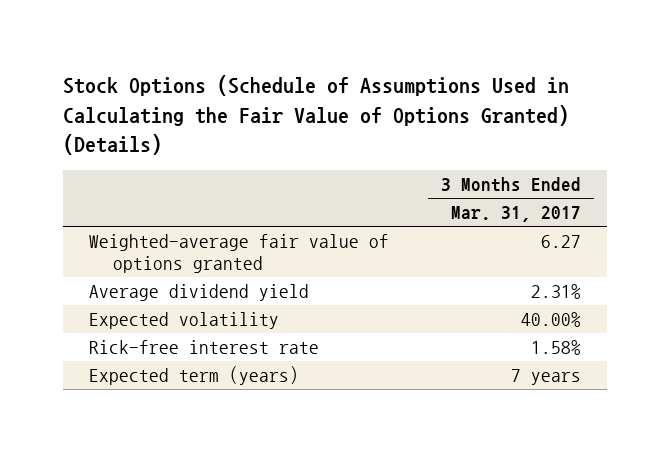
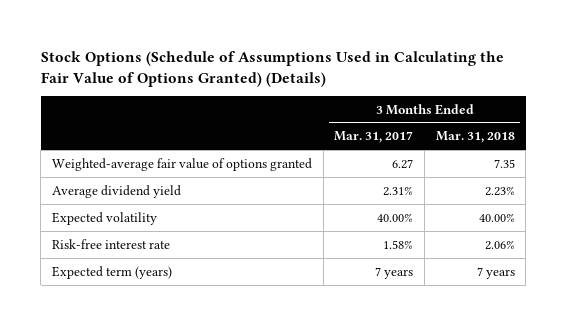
none -> [435,131,515,144] Mar. 31, 2018
[88,340,319,355] Rick-free interest rate -> [51,238,170,249] Risk-free interest rate

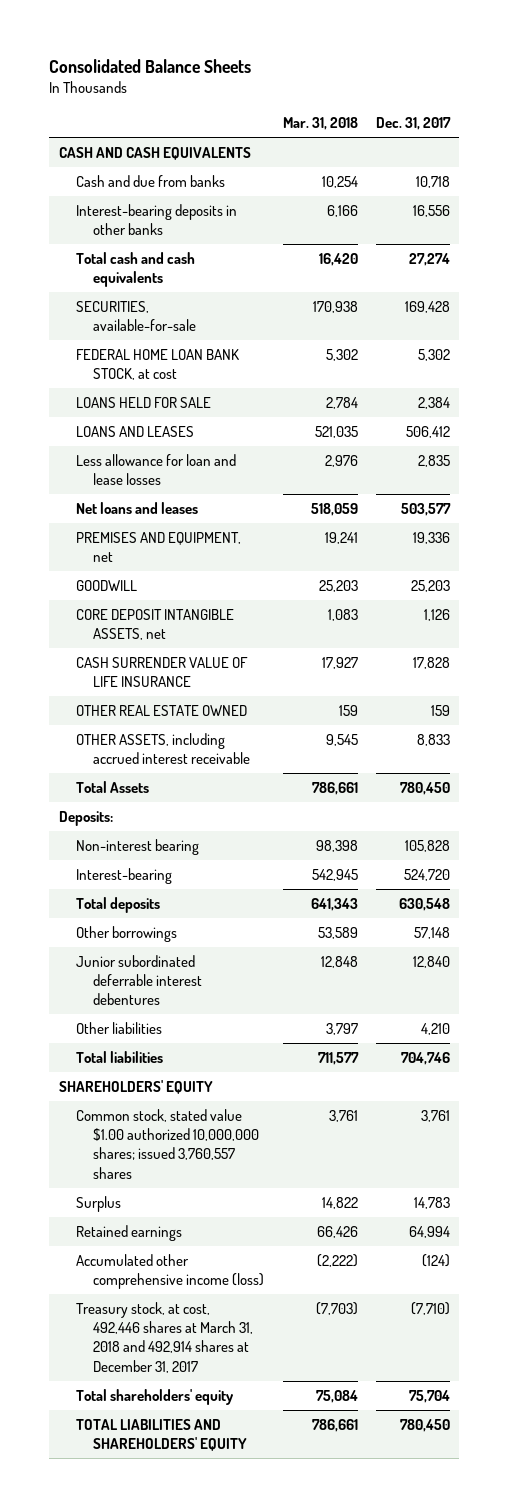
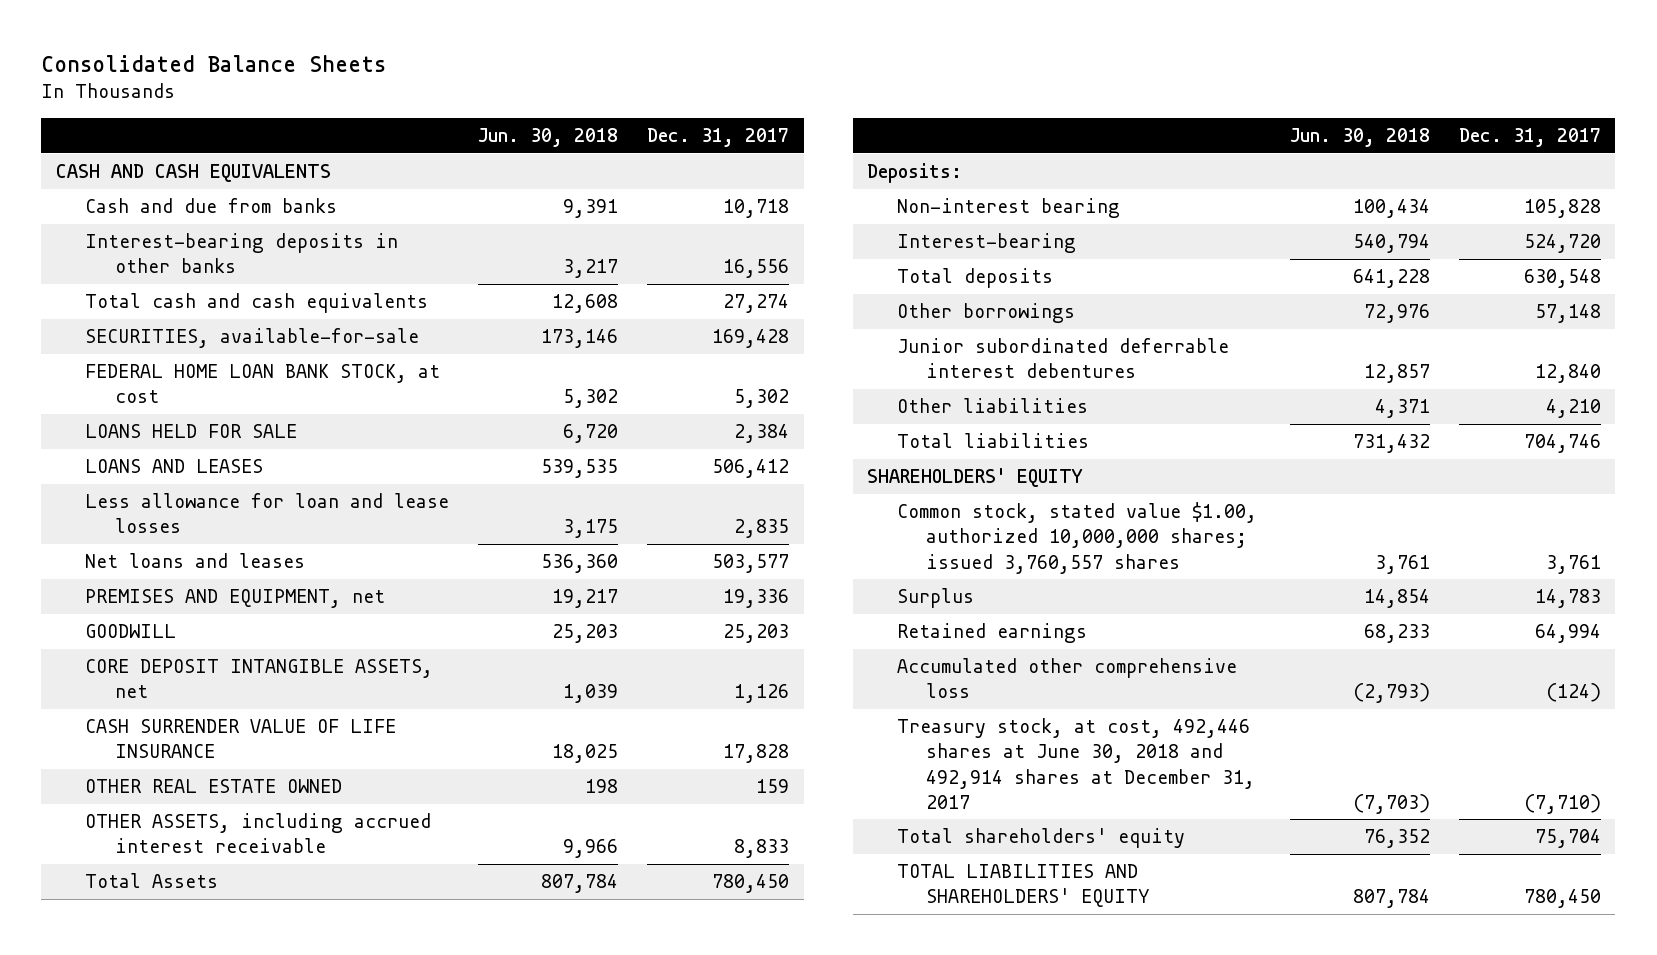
[282,117,358,131] Mar. 31, 2018 -> none
none -> [478,128,619,148] Jun. 30, 2018
[75,1108,260,1179] Common stock, stated value $1.00 authorized 10,000,000 shares; issued 3,760,557 shares -> [896,502,1257,574] Common stock, stated value $1.00, authorized 10,000,000 shares; issued 3,760,557 shares
[75,1253,265,1290] Accumulated other comprehensive income (loss) -> [896,658,1237,699] Accumulated other comprehensive loss
[75,1301,254,1373] Treasury stock, at cost, 492,446 shares at March 31, 2018 and 492,914 shares at December 31, 2017 -> [896,718,1256,809] Treasury stock, at cost, 492,446 shares at June 30, 2018 and 492,914 shares at December 31, 2017

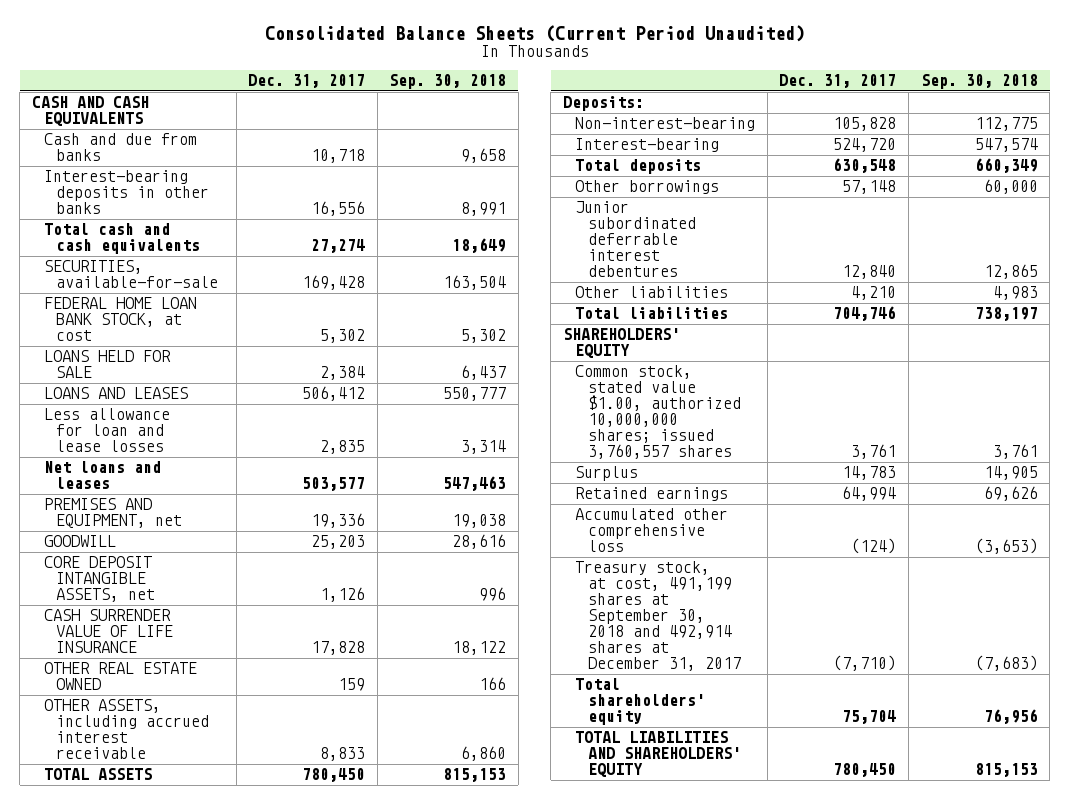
[41,54,387,72] Consolidated Balance Sheets -> [264,24,805,42] Consolidated Balance Sheets (Current Period Unaudited)
[478,128,619,148] Jun. 30, 2018 -> none
none -> [389,74,507,90] Sep. 30, 2018
[85,873,219,889] Total Assets -> [44,768,153,781] TOTAL ASSETS
[896,198,1120,219] Non-interest bearing -> [575,117,756,132] Non-interest-bearing
[896,718,1256,809] Treasury stock, at cost, 492,446 shares at June 30, 2018 and 492,914 shares at December 31, 2017 -> [575,561,741,672] Treasury stock, at cost, 491,199 shares at September 30, 2018 and 492,914 shares at December 31, 2017

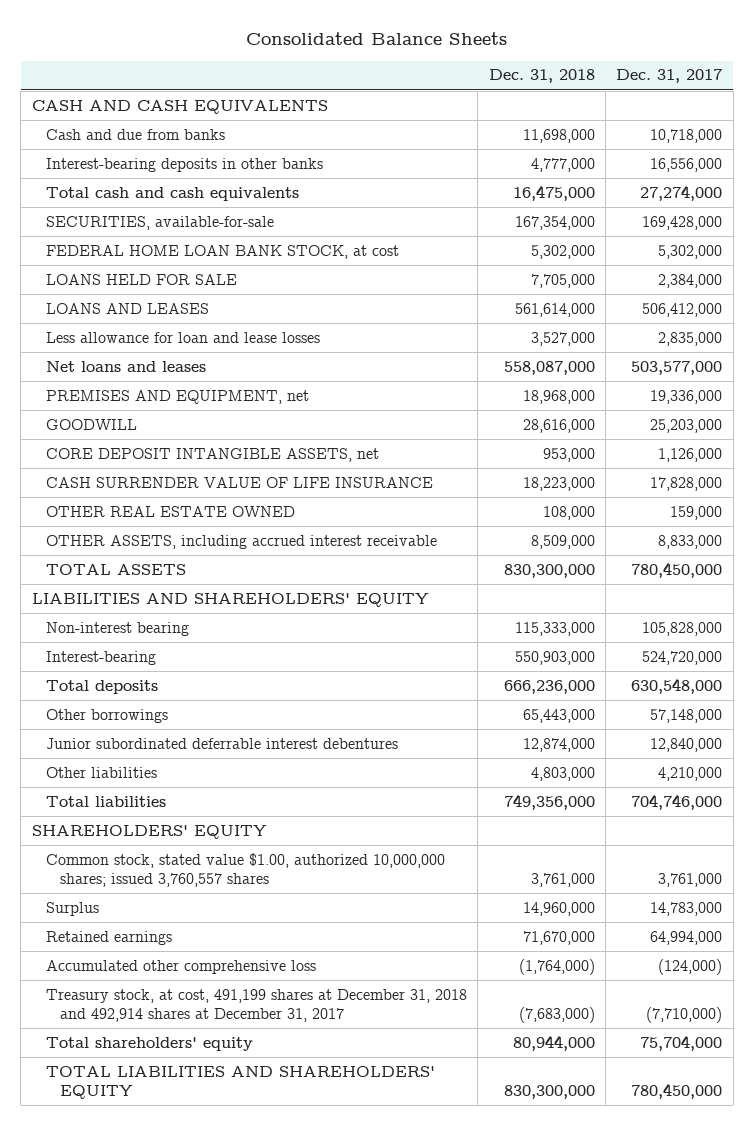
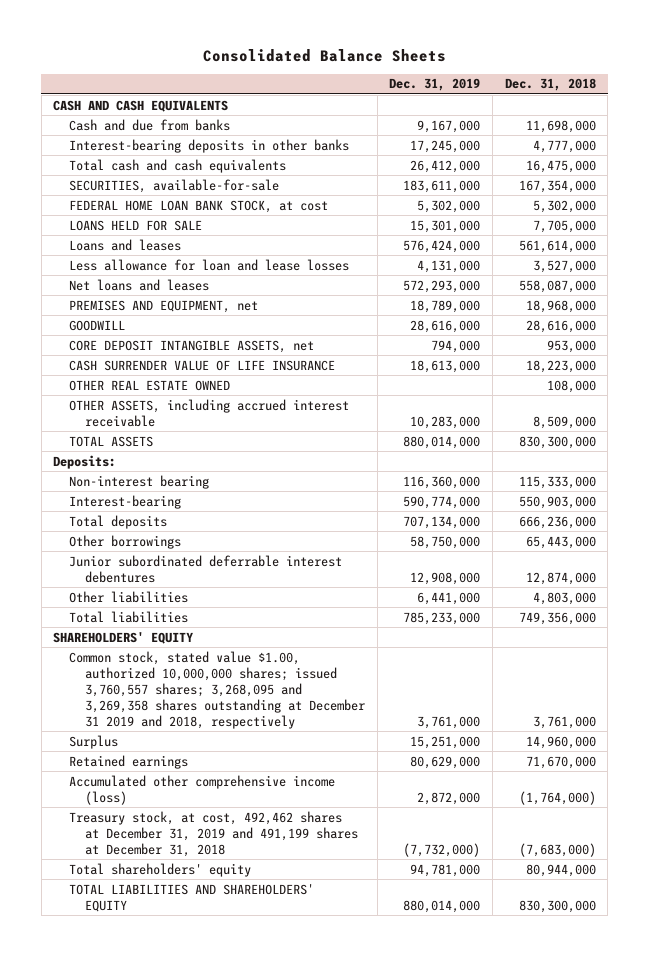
[616,69,723,84] Dec. 31, 2017 -> none
none -> [389,78,481,92] Dec. 31, 2019
[45,302,209,314] LOANS AND LEASES -> [69,238,182,251] Loans and leases
[31,592,429,607] LIABILITIES AND SHAREHOLDERS' EQUITY -> none
none -> [53,454,117,469] Deposits:
[45,852,445,887] Common stock, stated value $1.00, authorized 10,000,000 shares; issued 3,760,557 shares -> [69,650,366,729] Common stock, stated value $1.00, authorized 10,000,000 shares; issued 3,760,557 shares; 3,268,095 and 3,269,358 shares outstanding at December 31 2019 and 2018, respectively
[45,959,316,974] Accumulated other comprehensive loss -> [69,774,336,805] Accumulated other comprehensive income (loss)
[45,988,467,1022] Treasury stock, at cost, 491,199 shares at December 31, 2018 and 492,914 shares at December 31, 2017 -> [69,810,359,857] Treasury stock, at cost, 492,462 shares at December 31, 2019 and 491,199 shares at December 31, 2018

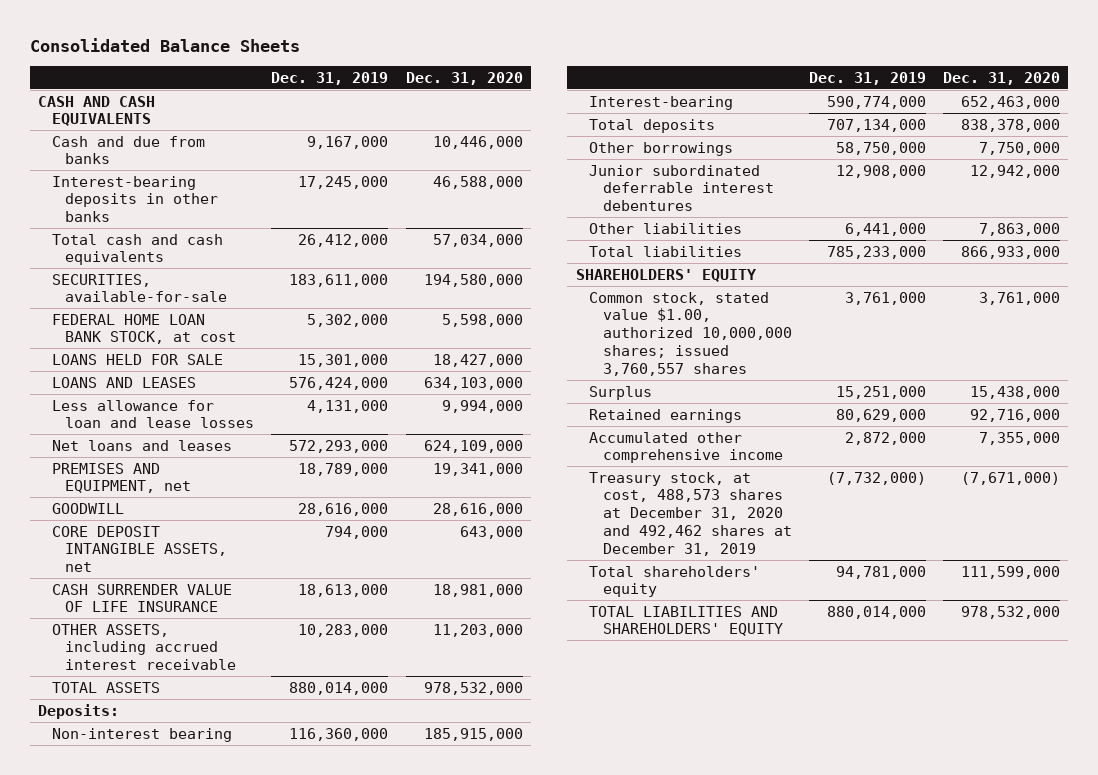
[504,78,596,92] Dec. 31, 2018 -> none
none -> [405,71,523,85] Dec. 31, 2020
[69,238,182,251] Loans and leases -> [51,376,196,388] LOANS AND LEASES
[69,379,231,391] OTHER REAL ESTATE OWNED -> none
[69,650,366,729] Common stock, stated value $1.00, authorized 10,000,000 shares; issued 3,760,557 shares; 3,268,095 and 3,269,358 shares outstanding at December 31 2019 and 2018, respectively -> [589,291,792,377] Common stock, stated value $1.00, authorized 10,000,000 shares; issued 3,760,557 shares
[69,774,336,805] Accumulated other comprehensive income (loss) -> [589,431,783,464] Accumulated other comprehensive income
[69,810,359,857] Treasury stock, at cost, 492,462 shares at December 31, 2019 and 491,199 shares at December 31, 2018 -> [589,471,792,557] Treasury stock, at cost, 488,573 shares at December 31, 2020 and 492,462 shares at December 31, 2019

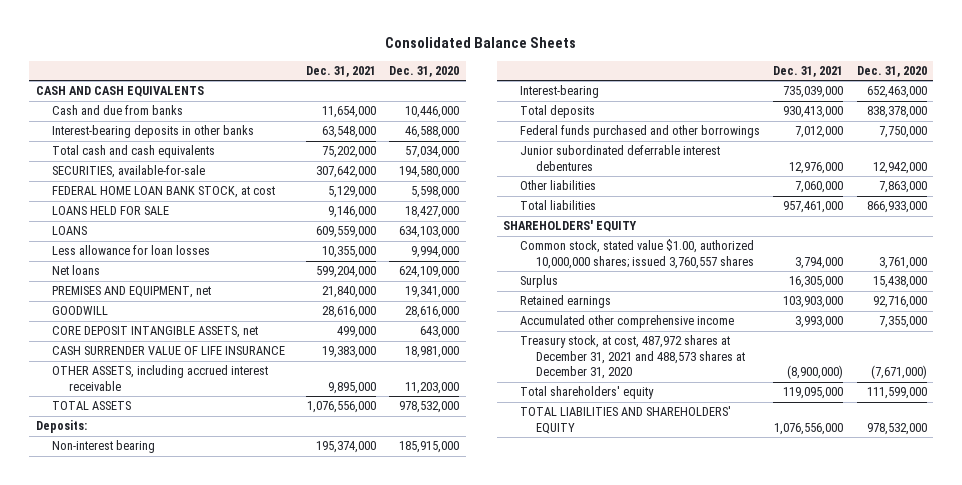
[271,71,389,85] Dec. 31, 2019 -> none
none -> [305,66,376,78] Dec. 31, 2021
[51,376,196,388] LOANS AND LEASES -> [52,226,88,236] LOANS
[51,399,255,429] Less allowance for loan and lease losses -> [52,245,211,256] Less allowance for loan losses
[51,439,232,451] Net loans and leases -> [52,265,101,276] Net loans
[589,141,734,156] Other borrowings -> [519,125,760,139] Federal funds purchased and other borrowings
[589,471,792,557] Treasury stock, at cost, 488,573 shares at December 31, 2020 and 492,462 shares at December 31, 2019 -> [519,335,746,380] Treasury stock, at cost, 487,972 shares at December 31, 2021 and 488,573 shares at December 31, 2020

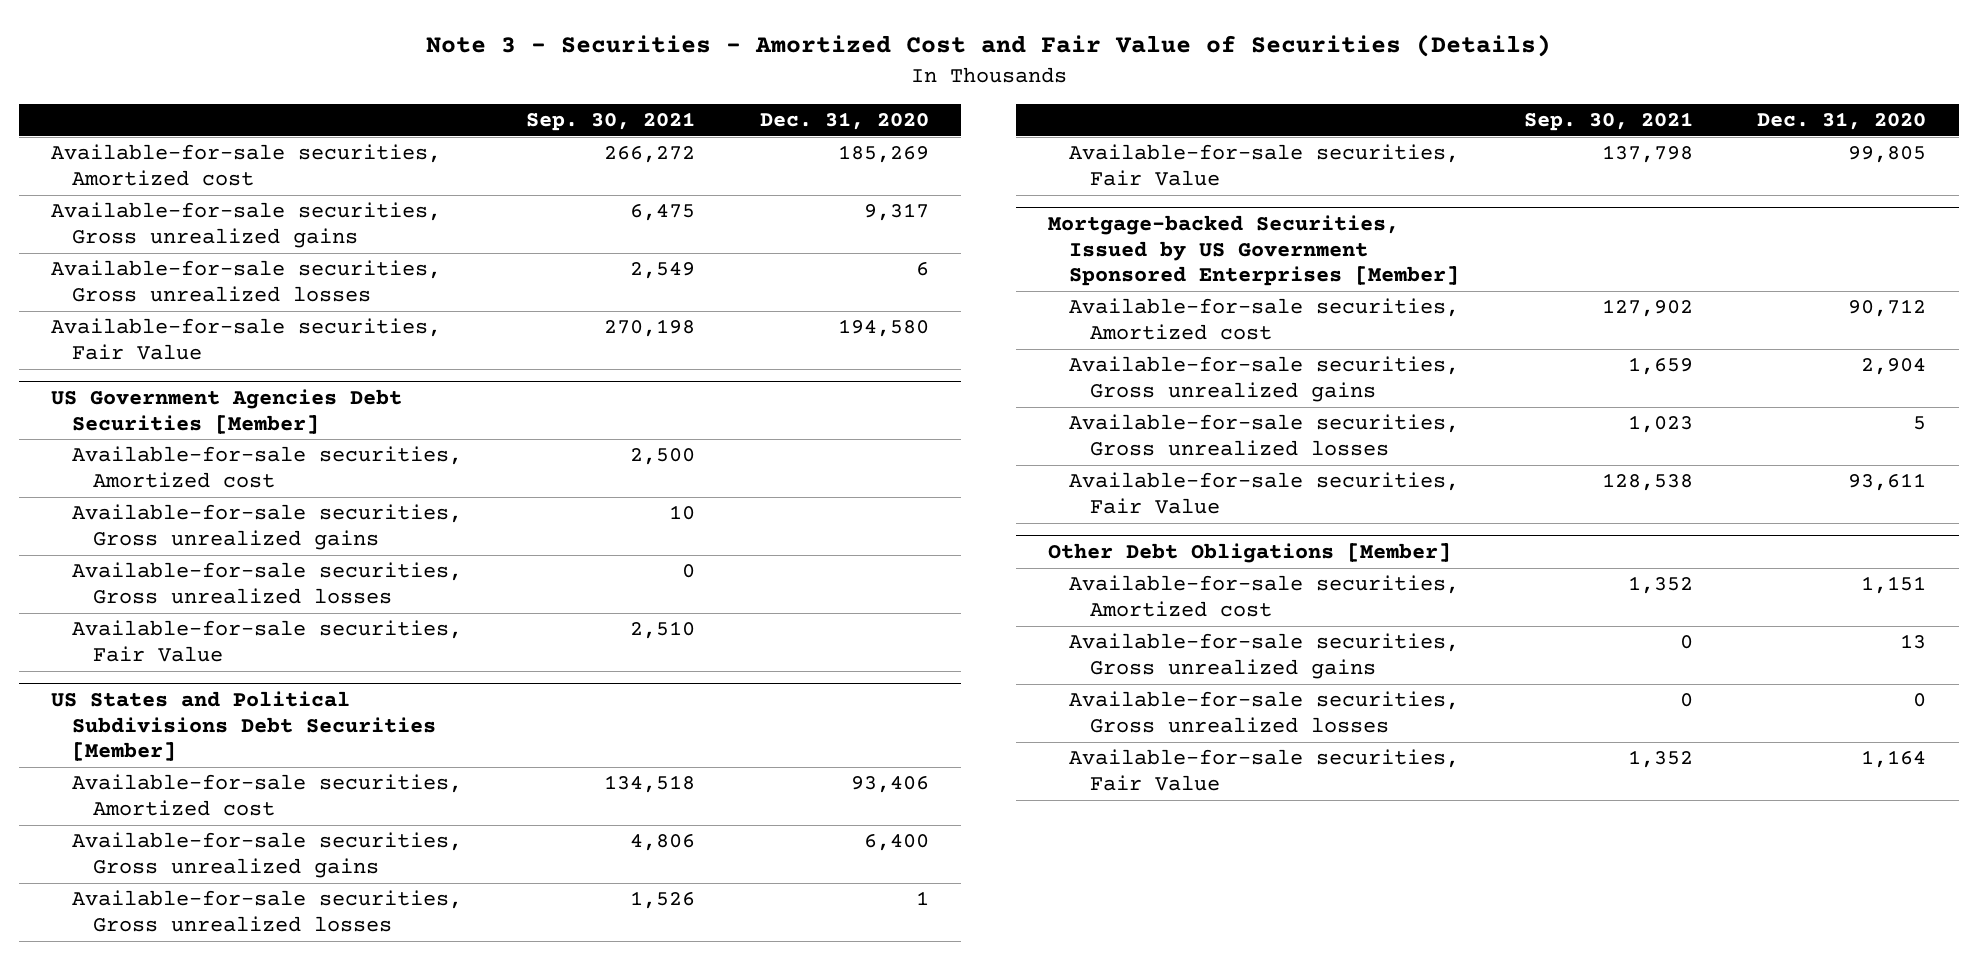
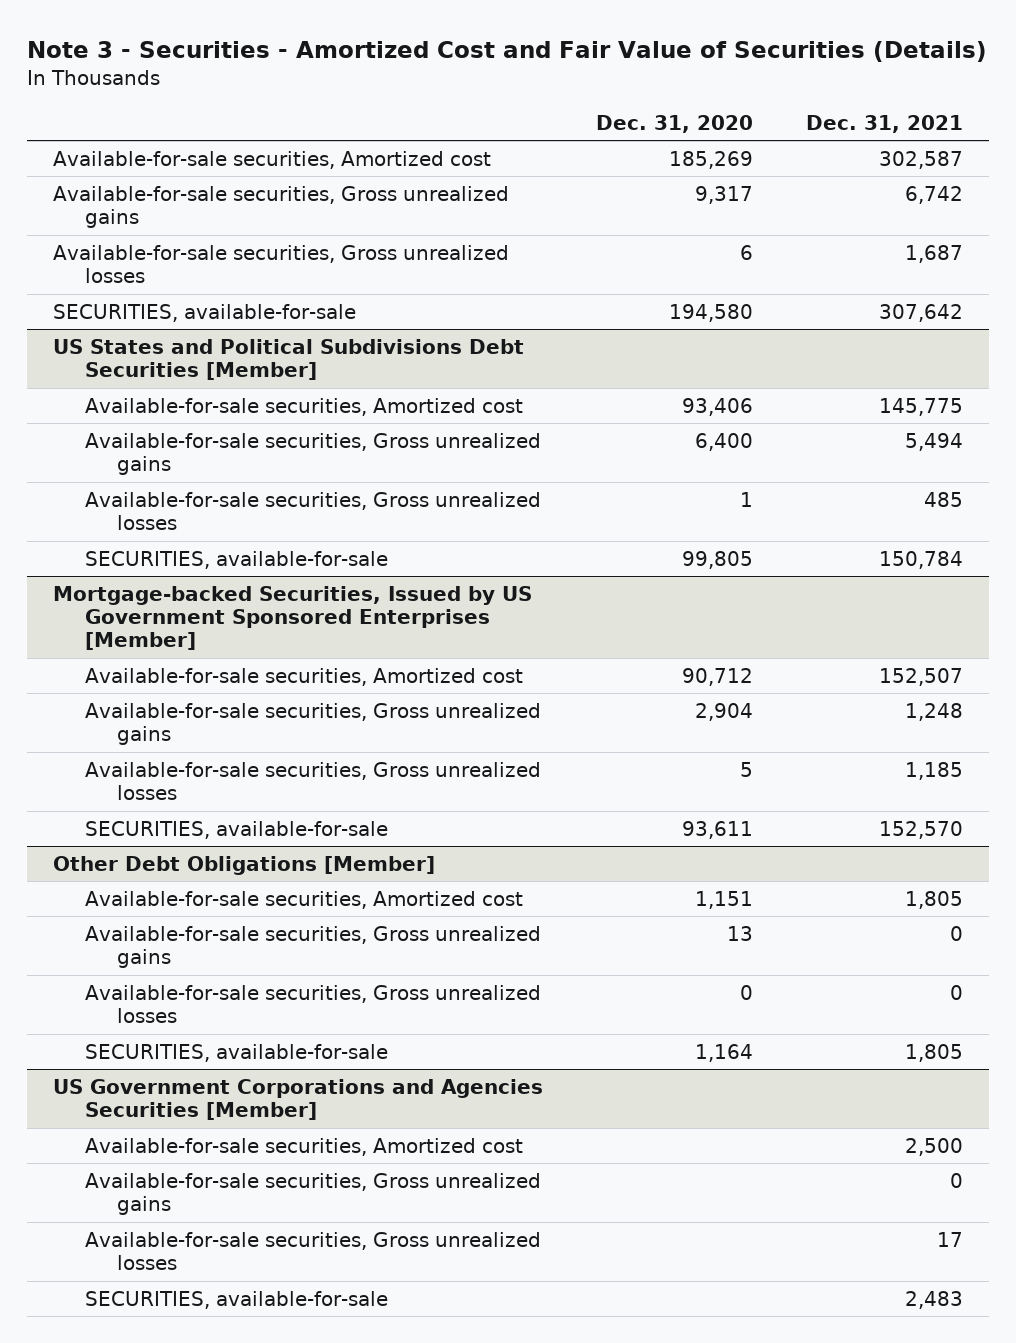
[526,111,696,131] Sep. 30, 2021 -> none
none -> [805,114,963,133] Dec. 31, 2021
[50,389,402,434] US Government Agencies Debt Securities [Member] -> none
[71,446,462,488] Available-for-sale securities, Amortized cost -> none
[71,504,462,550] Available-for-sale securities, Gross unrealized gains -> none
[71,562,462,604] Available-for-sale securities, Gross unrealized losses -> none
[71,620,462,662] Available-for-sale securities, Fair Value -> none
[50,318,441,360] Available-for-sale securities, Fair Value -> [53,303,357,322] SECURITIES, available-for-sale
[1068,144,1459,186] Available-for-sale securities, Fair Value -> [85,550,389,569] SECURITIES, available-for-sale
[1068,472,1459,514] Available-for-sale securities, Fair Value -> [85,820,389,839] SECURITIES, available-for-sale
[1068,749,1459,791] Available-for-sale securities, Fair Value -> [85,1043,389,1062] SECURITIES, available-for-sale
none -> [53,1078,544,1121] US Government Corporations and Agencies Securities [Member]
none -> [85,1137,524,1156] Available-for-sale securities, Amortized cost
none -> [85,1172,542,1216] Available-for-sale securities, Gross unrealized gains
none -> [85,1231,542,1271] Available-for-sale securities, Gross unrealized losses
none -> [85,1290,389,1309] SECURITIES, available-for-sale

